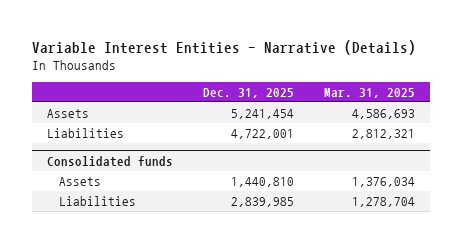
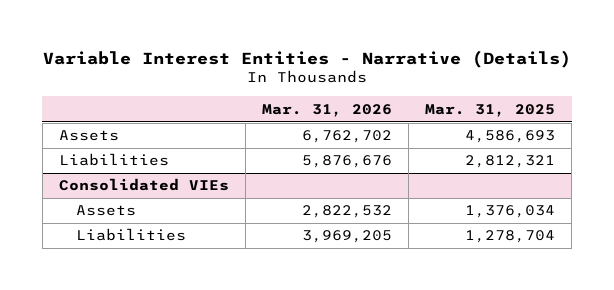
[202,87,294,98] Dec. 31, 2025 -> none
none -> [261,103,392,117] Mar. 31, 2026
[46,155,173,167] Consolidated funds -> [58,178,229,192] Consolidated VIEs

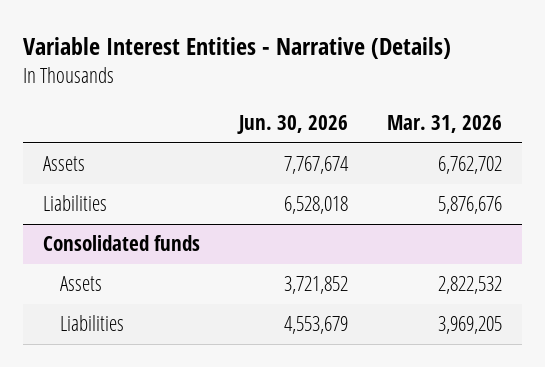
[424,103,555,117] Mar. 31, 2025 -> none
none -> [237,115,349,135] Jun. 30, 2026
[58,178,229,192] Consolidated VIEs -> [42,235,200,252] Consolidated funds

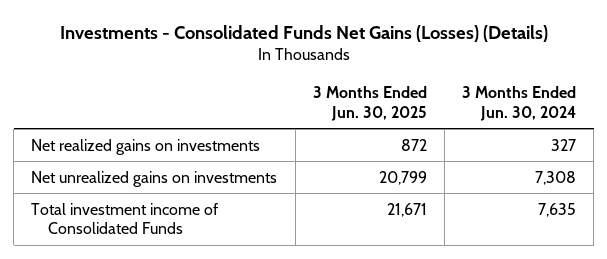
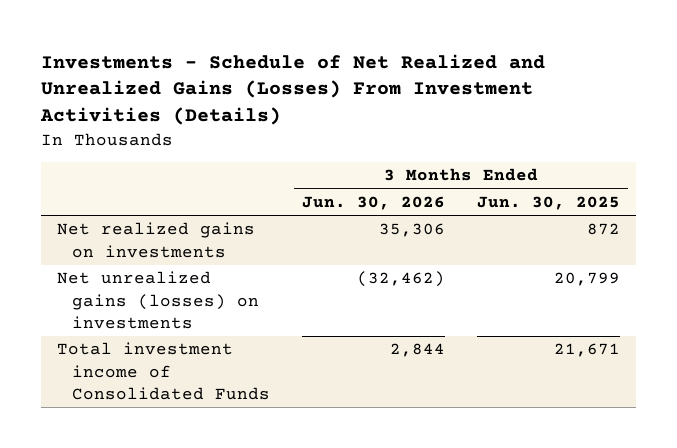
[59,24,548,42] Investments - Consolidated Funds Net Gains (Losses) (Details) -> [39,53,545,126] Investments - Schedule of Net Realized and Unrealized Gains (Losses) From Investment Activities (Details)
[461,86,576,121] 3 Months Ended Jun. 30, 2024 -> none
none -> [302,196,446,211] Jun. 30, 2026
[31,170,278,187] Net unrealized gains on investments -> [56,271,260,330] Net unrealized gains (losses) on investments

